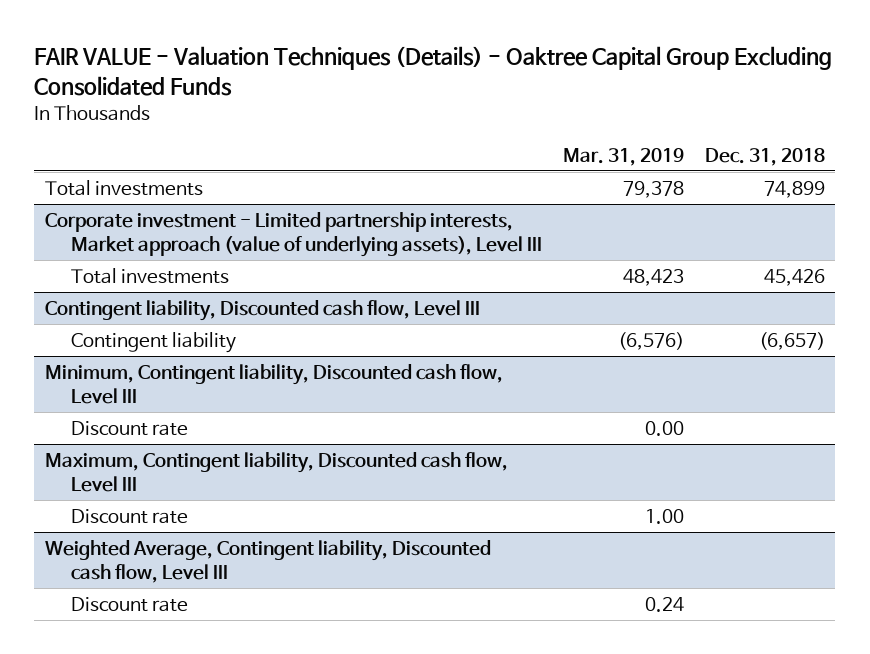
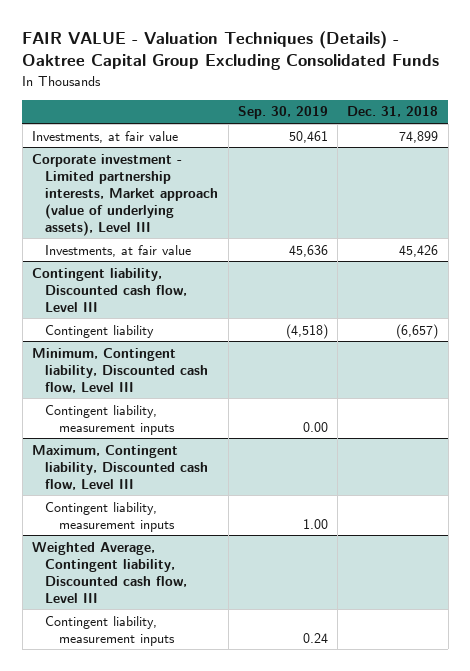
[562,147,684,166] Mar. 31, 2019 -> none
none -> [237,106,328,120] Sep. 30, 2019
[44,179,203,196] Total investments -> [31,130,178,143] Investments, at fair value
[70,267,229,284] Total investments -> [45,244,192,257] Investments, at fair value
[70,420,188,436] Discount rate -> [45,404,176,435] Contingent liability, measurement inputs
[70,508,188,524] Discount rate -> [45,501,176,532] Contingent liability, measurement inputs
[70,596,188,612] Discount rate -> [45,615,176,646] Contingent liability, measurement inputs

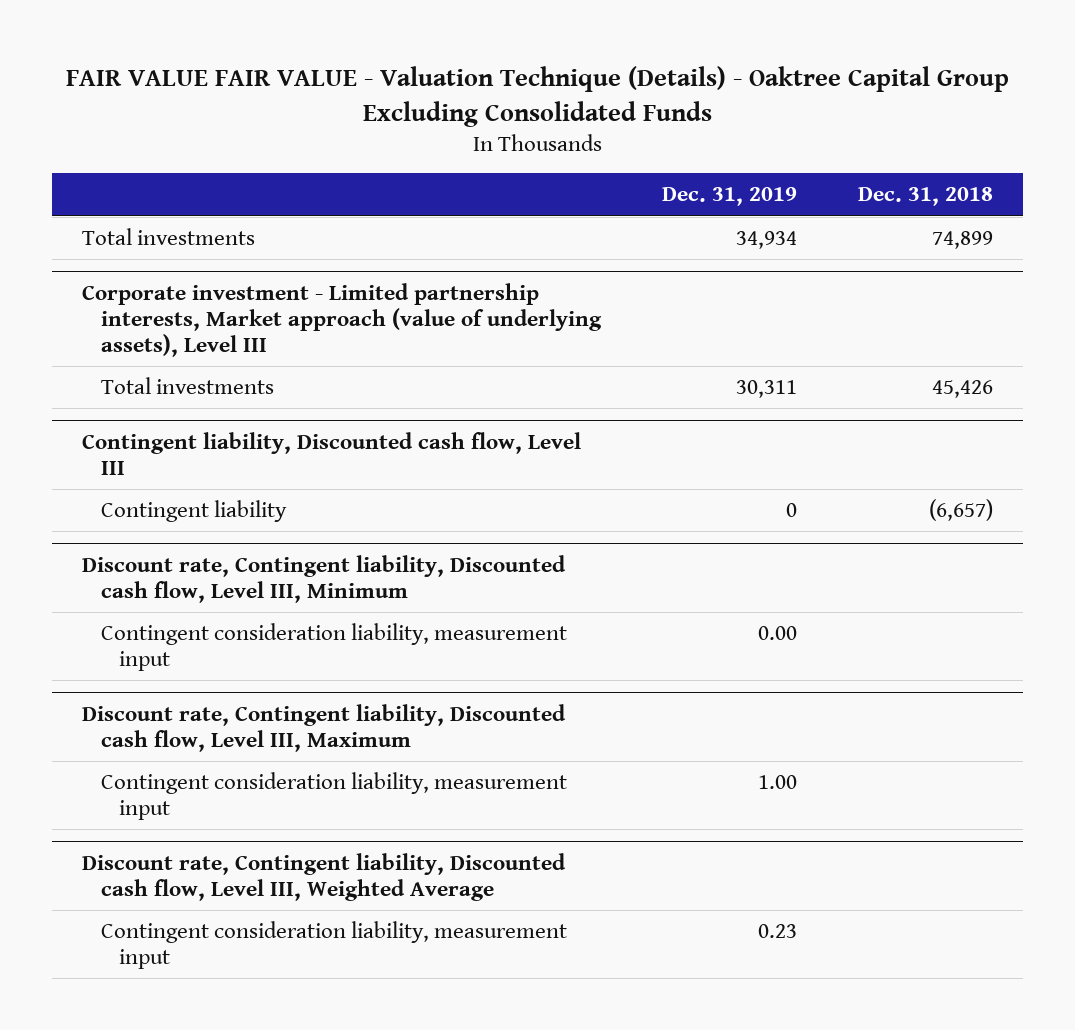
[22,31,440,71] FAIR VALUE - Valuation Techniques (Details) - Oaktree Capital Group Excluding Consolidated Funds -> [65,66,1009,127] FAIR VALUE FAIR VALUE - Valuation Technique (Details) - Oaktree Capital Group Excluding Consolidated Funds
[237,106,328,120] Sep. 30, 2019 -> none
none -> [661,187,797,207] Dec. 31, 2019
[31,130,178,143] Investments, at fair value -> [82,228,256,246] Total investments
[45,244,192,257] Investments, at fair value -> [100,377,274,395] Total investments
[31,347,209,393] Minimum, Contingent liability, Discounted cash flow, Level III -> [82,555,567,603] Discount rate, Contingent liability, Discounted cash flow, Level III, Minimum
[45,404,176,435] Contingent liability, measurement inputs -> [100,623,567,671] Contingent consideration liability, measurement input
[31,444,209,490] Maximum, Contingent liability, Discounted cash flow, Level III -> [82,704,567,752] Discount rate, Contingent liability, Discounted cash flow, Level III, Maximum
[45,501,176,532] Contingent liability, measurement inputs -> [100,772,567,820] Contingent consideration liability, measurement input
[31,541,188,603] Weighted Average, Contingent liability, Discounted cash flow, Level III -> [82,853,567,901] Discount rate, Contingent liability, Discounted cash flow, Level III, Weighted Average
[45,615,176,646] Contingent liability, measurement inputs -> [100,921,567,969] Contingent consideration liability, measurement input

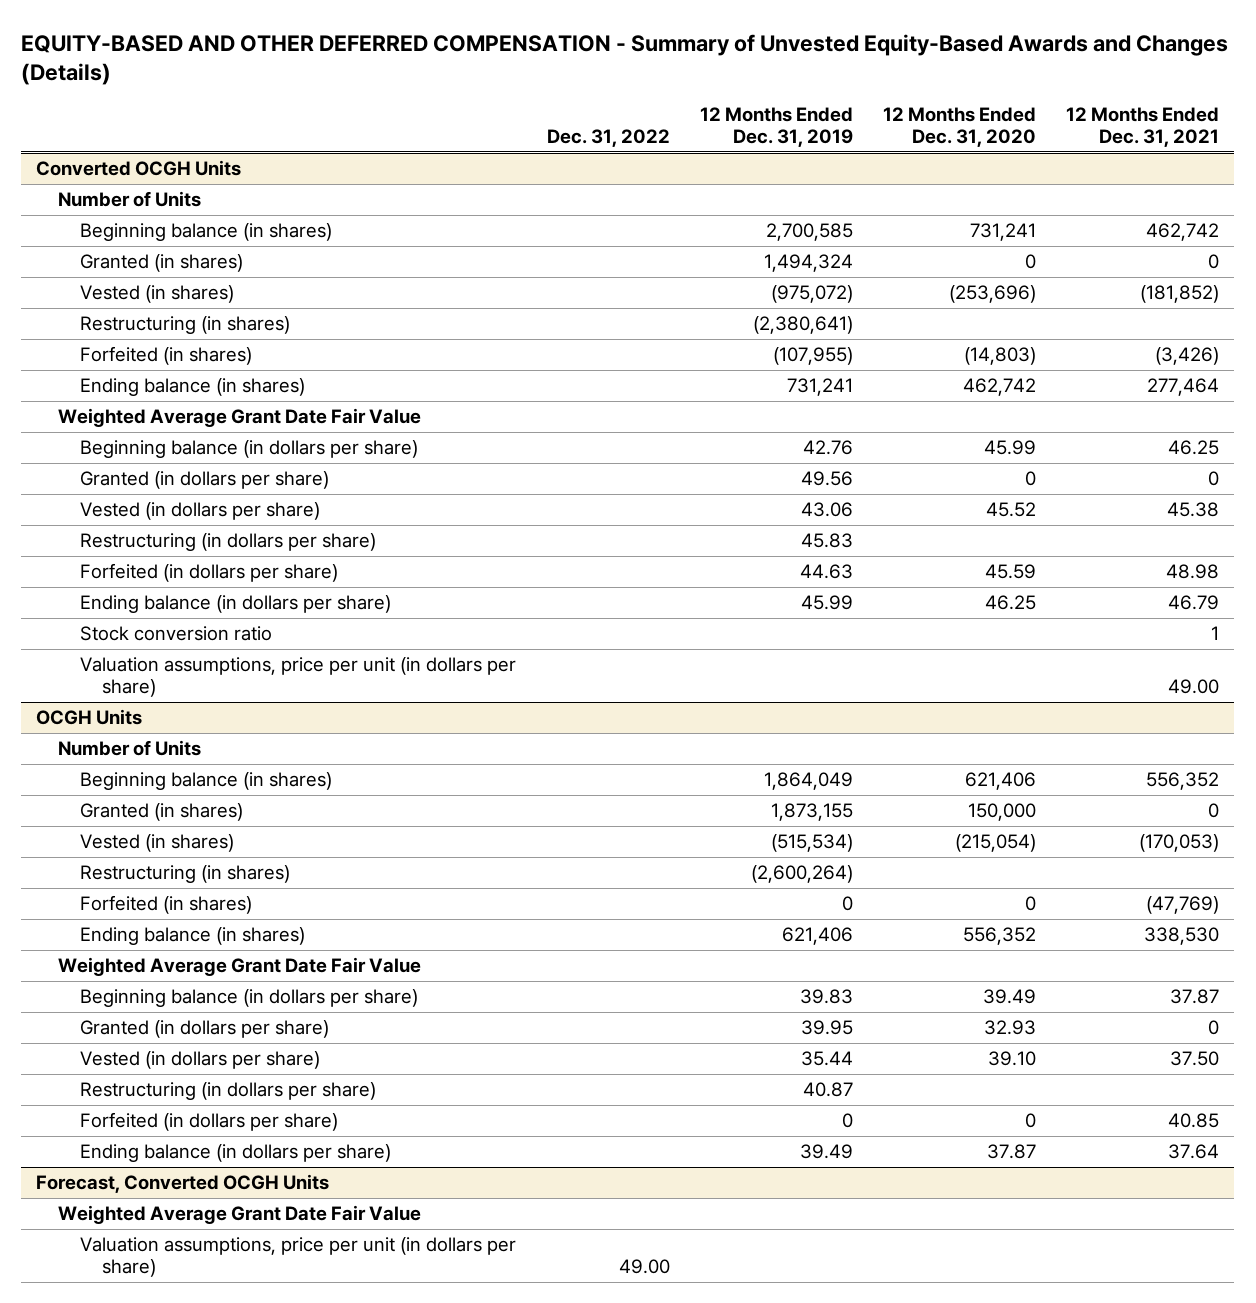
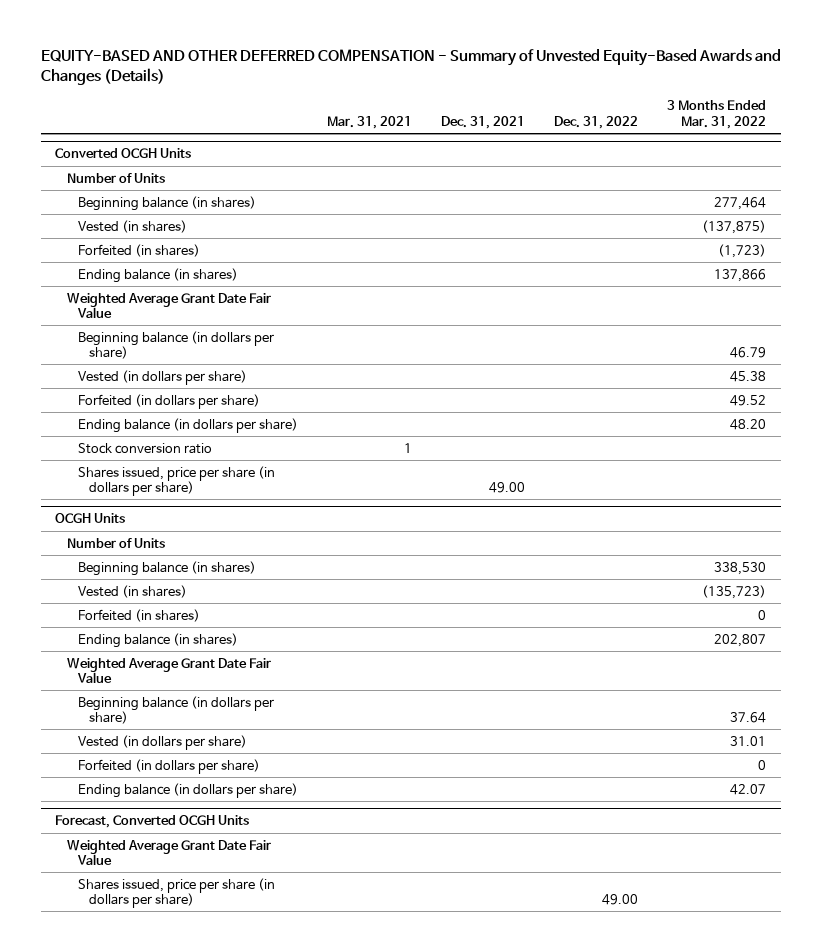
[699,107,853,148] 12 Months Ended Dec. 31, 2019 -> none
[883,107,1037,148] 12 Months Ended Dec. 31, 2020 -> none
[1066,107,1220,148] 12 Months Ended Dec. 31, 2021 -> none
none -> [326,116,412,130] Mar. 31, 2021
none -> [441,116,526,130] Dec. 31, 2021
none -> [667,100,767,130] 3 Months Ended Mar. 31, 2022
[80,254,244,273] Granted (in shares) -> none
[80,316,291,335] Restructuring (in shares) -> none
[80,471,330,490] Granted (in dollars per share) -> none
[80,533,377,552] Restructuring (in dollars per share) -> none
[80,657,517,698] Valuation assumptions, price per unit (in dollars per share) -> [77,465,275,497] Shares issued, price per share (in dollars per share)
[80,803,244,822] Granted (in shares) -> none
[80,865,291,884] Restructuring (in shares) -> none
[80,1020,330,1039] Granted (in dollars per share) -> none
[80,1082,377,1101] Restructuring (in dollars per share) -> none
[80,1237,517,1278] Valuation assumptions, price per unit (in dollars per share) -> [77,877,275,909] Shares issued, price per share (in dollars per share)

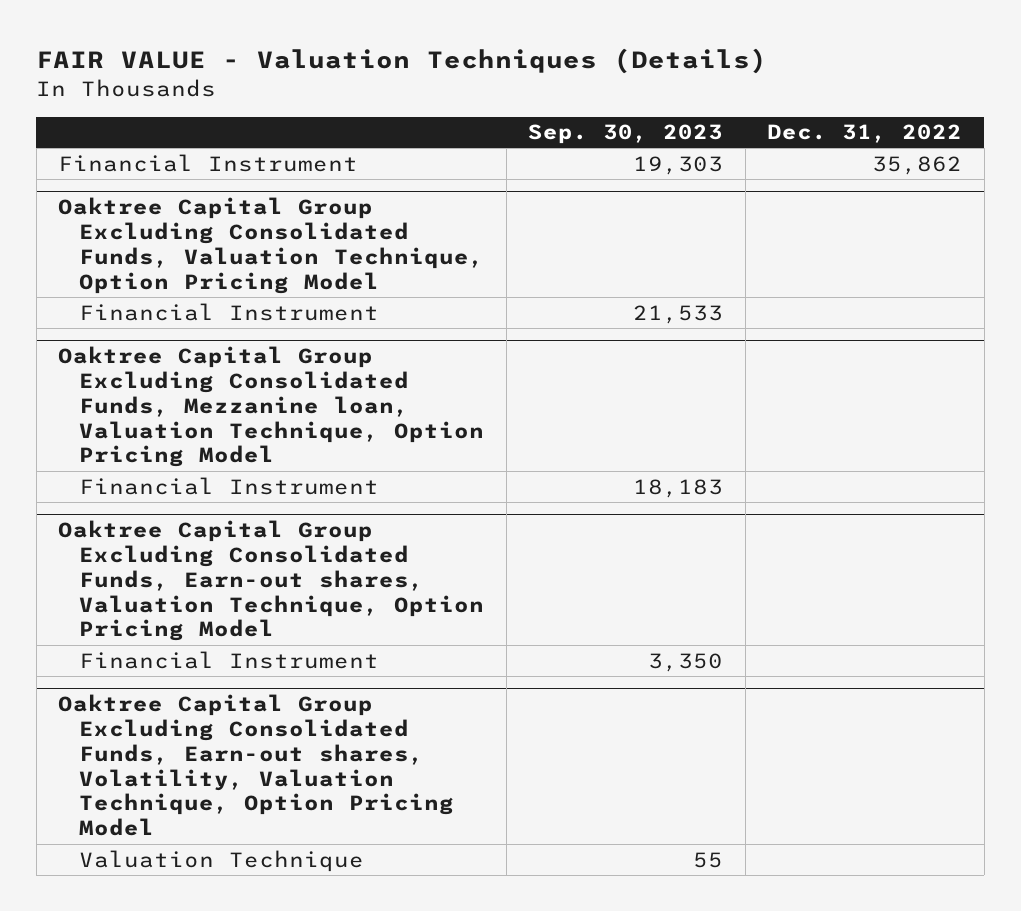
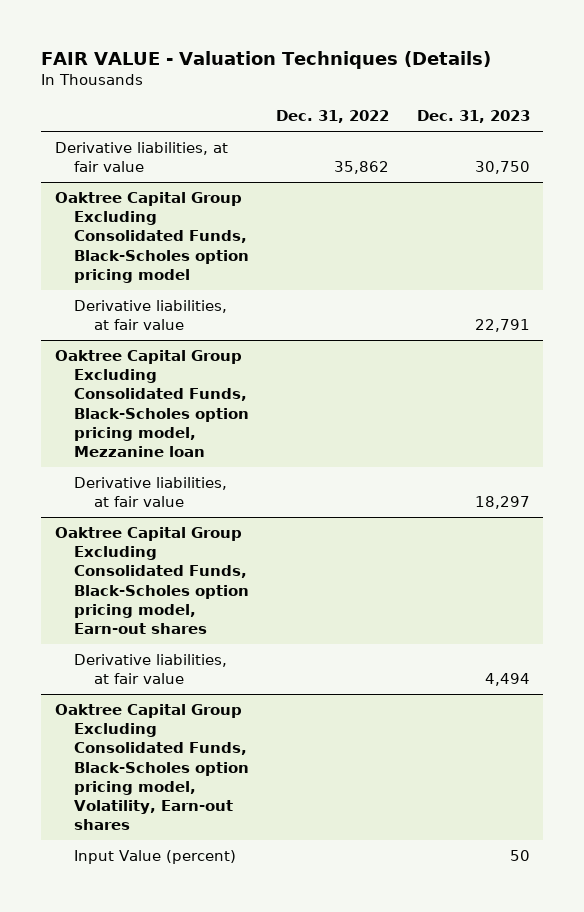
[528,124,724,145] Sep. 30, 2023 -> none
none -> [416,110,530,124] Dec. 31, 2023
[58,153,359,172] Financial Instrument -> [54,141,228,173] Derivative liabilities, at fair value
[58,197,485,294] Oaktree Capital Group Excluding Consolidated Funds, Valuation Technique, Option Pricing Model -> [54,191,250,283] Oaktree Capital Group Excluding Consolidated Funds, Black-Scholes option pricing model
[79,302,380,321] Financial Instrument -> [74,299,228,331] Derivative liabilities, at fair value
[58,346,485,468] Oaktree Capital Group Excluding Consolidated Funds, Mezzanine loan, Valuation Technique, Option Pricing Model -> [54,349,250,458] Oaktree Capital Group Excluding Consolidated Funds, Black-Scholes option pricing model, Mezzanine loan
[79,476,380,495] Financial Instrument -> [74,476,228,508] Derivative liabilities, at fair value
[58,520,485,642] Oaktree Capital Group Excluding Consolidated Funds, Earn-out shares, Valuation Technique, Option Pricing Model -> [54,526,250,635] Oaktree Capital Group Excluding Consolidated Funds, Black-Scholes option pricing model, Earn-out shares
[79,650,380,669] Financial Instrument -> [74,653,228,685] Derivative liabilities, at fair value
[58,694,455,837] Oaktree Capital Group Excluding Consolidated Funds, Earn-out shares, Volatility, Valuation Technique, Option Pricing Model -> [54,703,250,831] Oaktree Capital Group Excluding Consolidated Funds, Black-Scholes option pricing model, Volatility, Earn-out shares
[79,849,365,872] Valuation Technique -> [74,849,237,864] Input Value (percent)

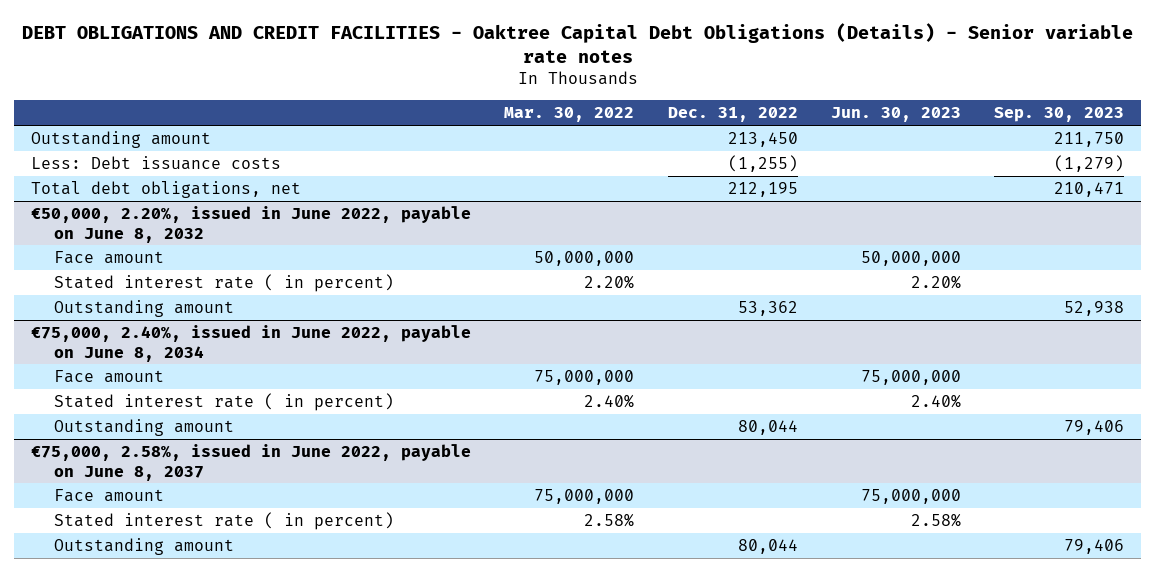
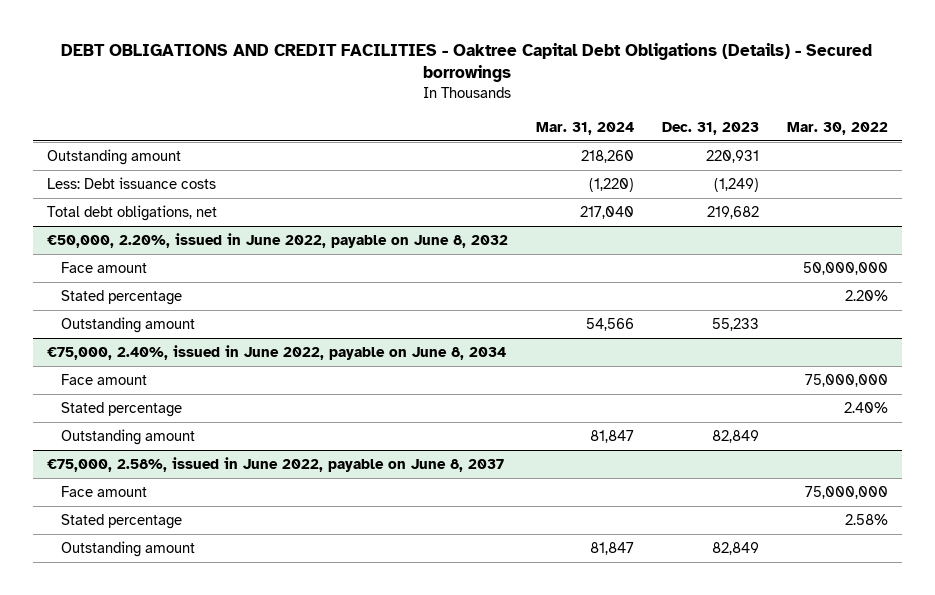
[21,22,1133,64] DEBT OBLIGATIONS AND CREDIT FACILITIES - Oaktree Capital Debt Obligations (Details) - Senior variable rate notes -> [61,42,873,83] DEBT OBLIGATIONS AND CREDIT FACILITIES - Oaktree Capital Debt Obligations (Details) - Secured borrowings
[667,107,798,123] Dec. 31, 2022 -> none
[831,107,962,123] Jun. 30, 2023 -> none
[994,107,1125,123] Sep. 30, 2023 -> none
none -> [535,121,634,135] Mar. 31, 2024
none -> [661,121,759,135] Dec. 31, 2023
[54,273,395,292] Stated interest rate ( in percent) -> [61,290,183,306] Stated percentage
[54,392,395,411] Stated interest rate ( in percent) -> [61,402,183,418] Stated percentage
[54,511,395,530] Stated interest rate ( in percent) -> [61,514,183,530] Stated percentage

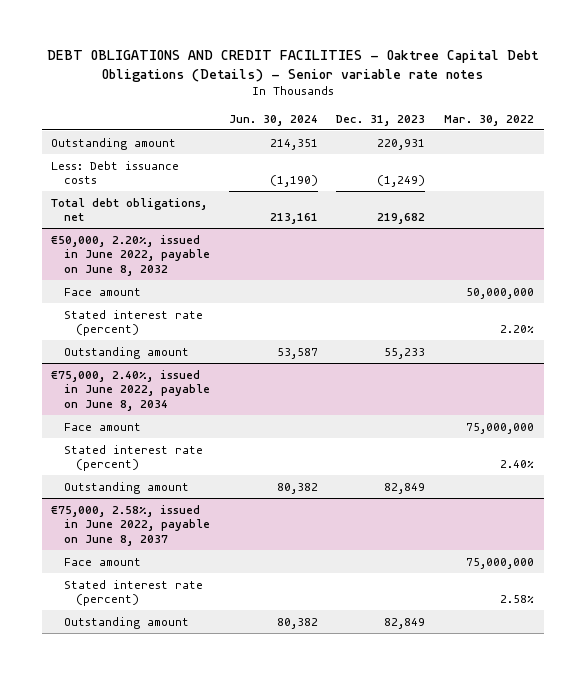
[61,42,873,83] DEBT OBLIGATIONS AND CREDIT FACILITIES - Oaktree Capital Debt Obligations (Details) - Secured borrowings -> [46,50,539,82] DEBT OBLIGATIONS AND CREDIT FACILITIES - Oaktree Capital Debt Obligations (Details) - Senior variable rate notes
[535,121,634,135] Mar. 31, 2024 -> none
none -> [228,114,318,126] Jun. 30, 2024
[61,290,183,306] Stated percentage -> [63,309,203,337] Stated interest rate (percent)
[61,402,183,418] Stated percentage -> [63,444,203,472] Stated interest rate (percent)
[61,514,183,530] Stated percentage -> [63,579,203,607] Stated interest rate (percent)

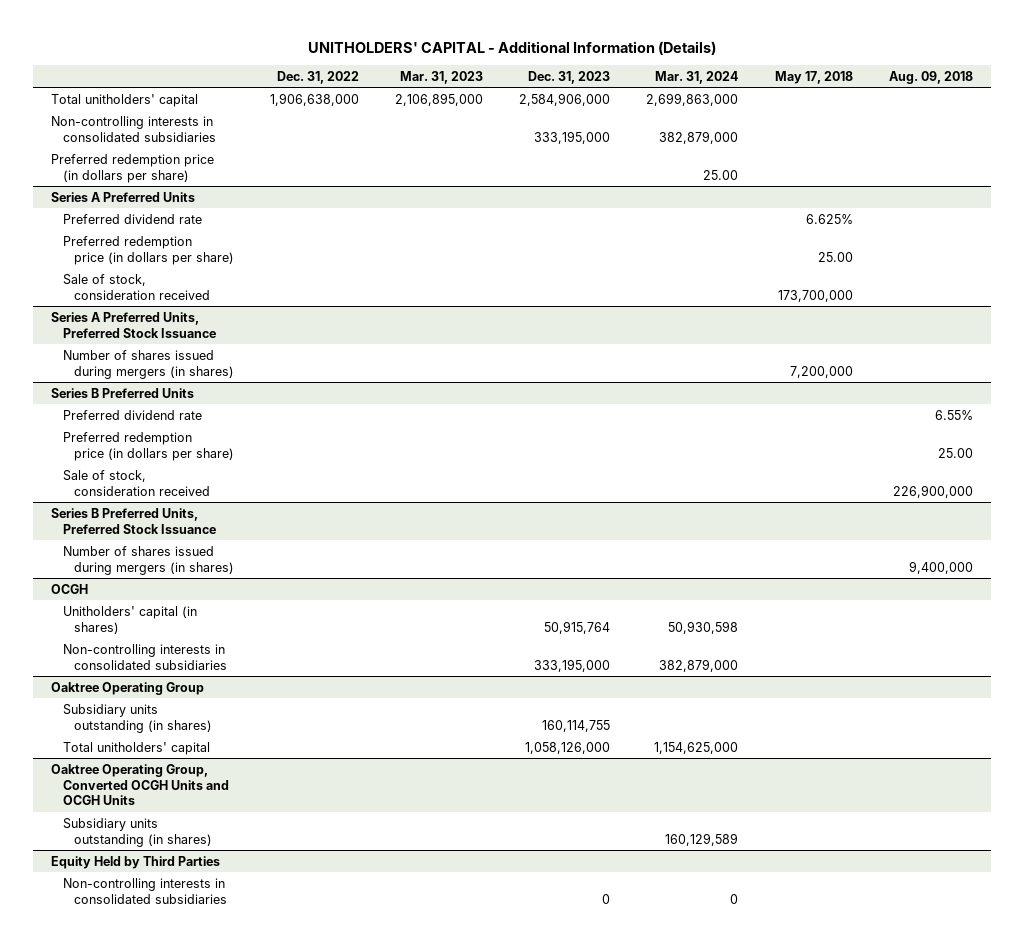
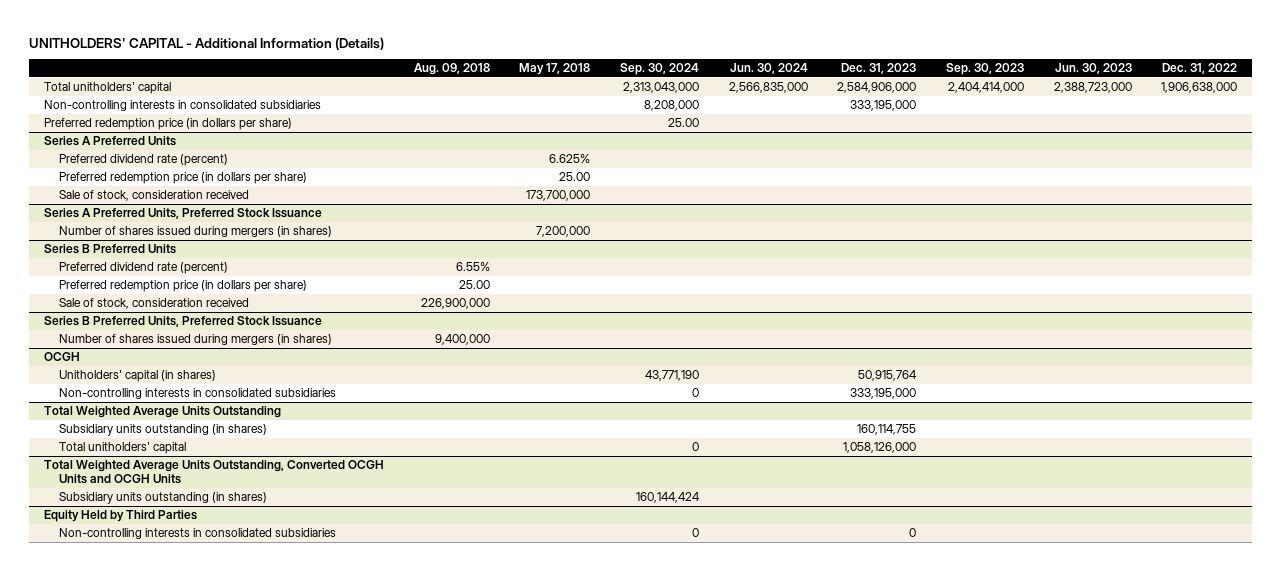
[400,70,484,84] Mar. 31, 2023 -> none
[655,70,739,84] Mar. 31, 2024 -> none
none -> [620,63,700,76] Sep. 30, 2024
none -> [729,63,808,75] Jun. 30, 2024
none -> [945,63,1024,76] Sep. 30, 2023
none -> [1054,63,1132,75] Jun. 30, 2023
[62,213,202,224] Preferred dividend rate -> [58,154,228,167] Preferred dividend rate (percent)
[62,409,202,420] Preferred dividend rate -> [58,262,228,275] Preferred dividend rate (percent)
[50,681,204,695] Oaktree Operating Group -> [44,406,282,419] Total Weighted Average Units Outstanding
[50,763,229,806] Oaktree Operating Group, Converted OCGH Units and OCGH Units -> none
[62,817,213,847] Subsidiary units outstanding (in shares) -> none
none -> [44,460,385,485] Total Weighted Average Units Outstanding, Converted OCGH Units and OCGH Units
none -> [58,492,267,505] Subsidiary units outstanding (in shares)

